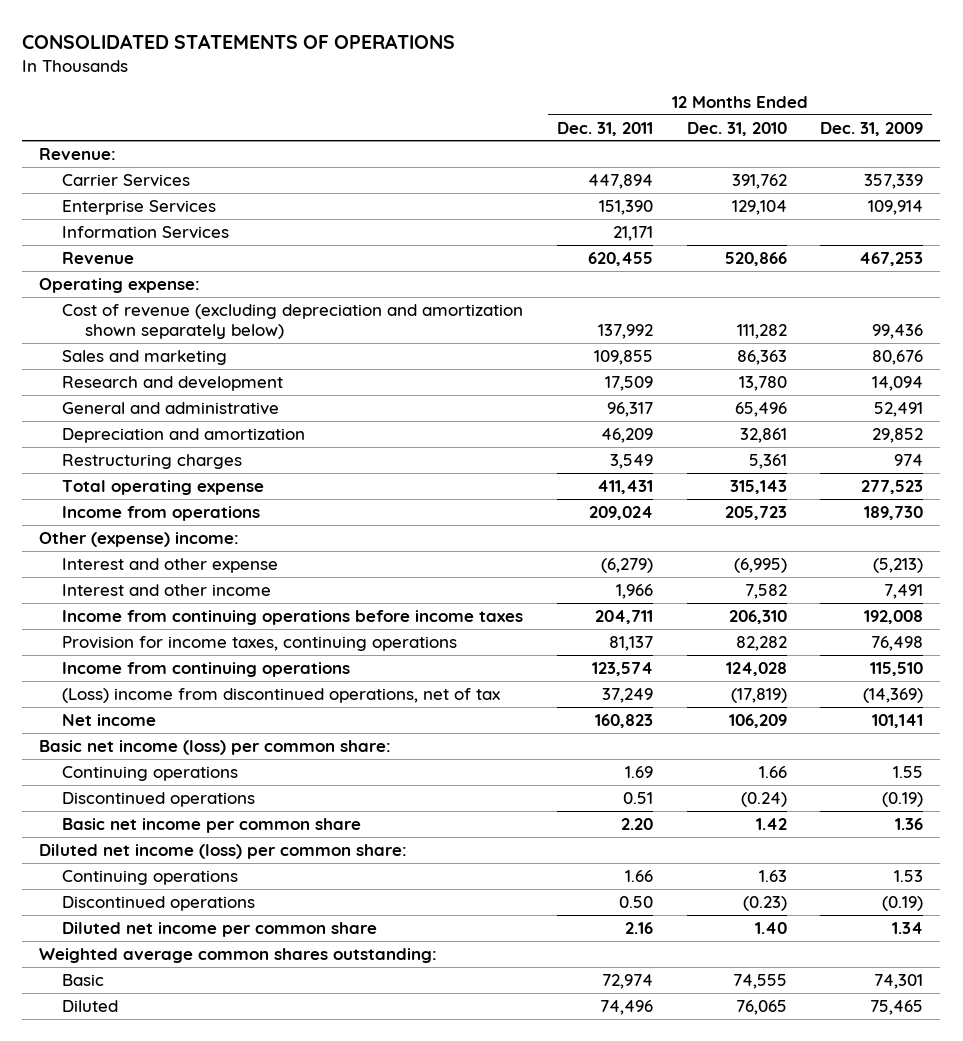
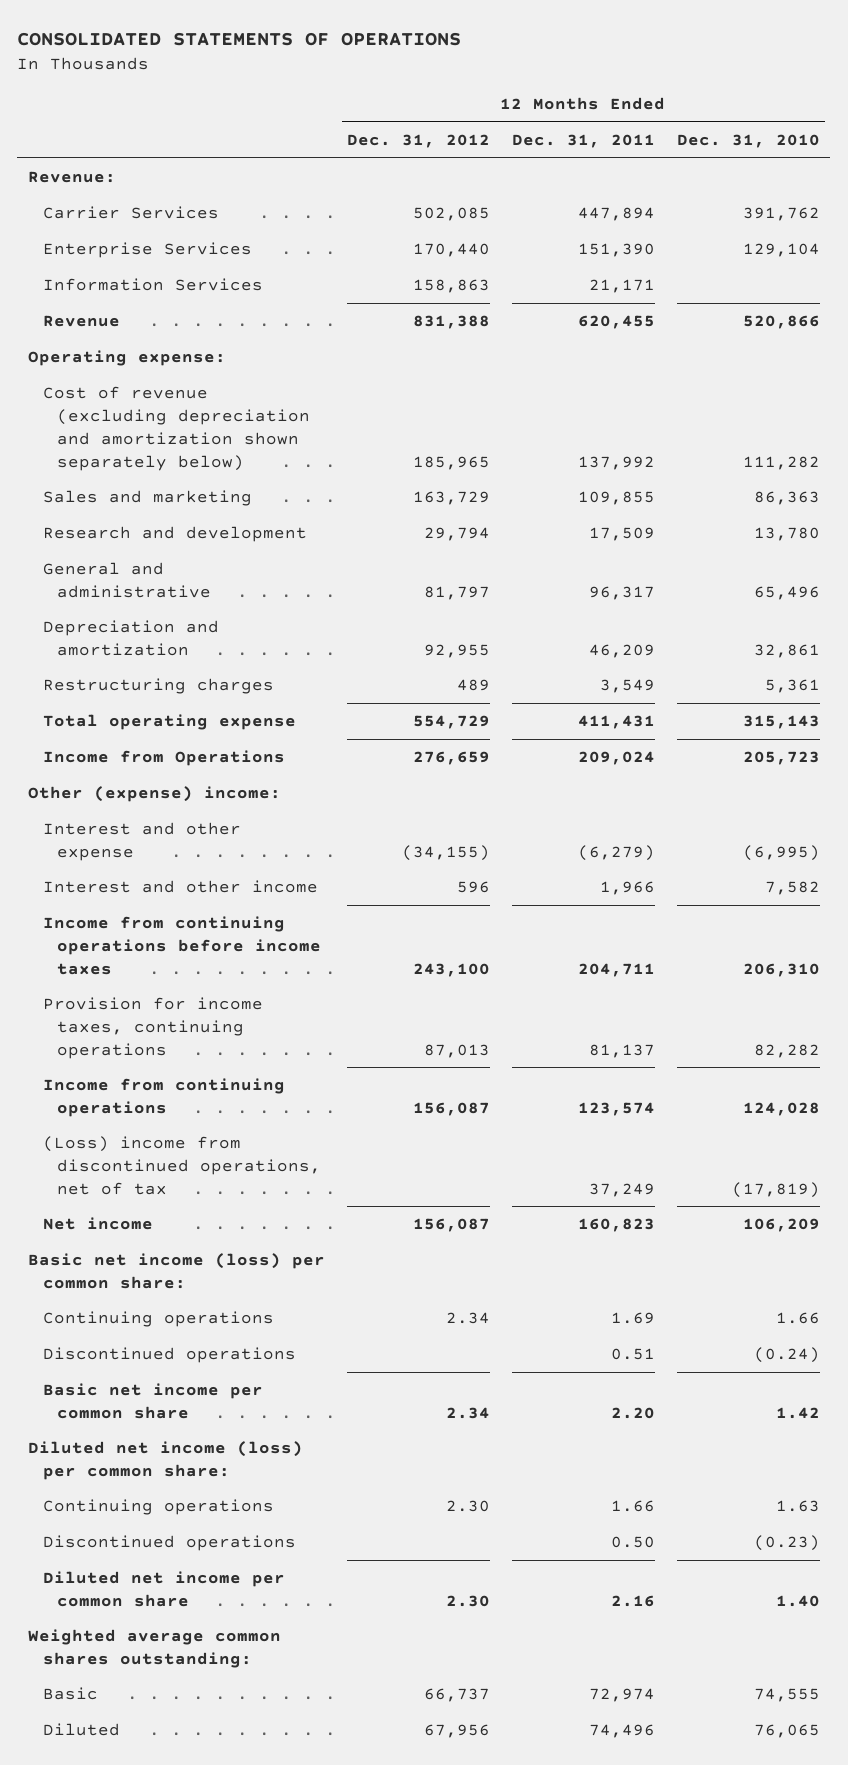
[820,121,924,136] Dec. 31, 2009 -> none
none -> [347,133,491,148] Dec. 31, 2012
[61,505,260,521] Income from operations -> [42,750,285,767] Income from Operations

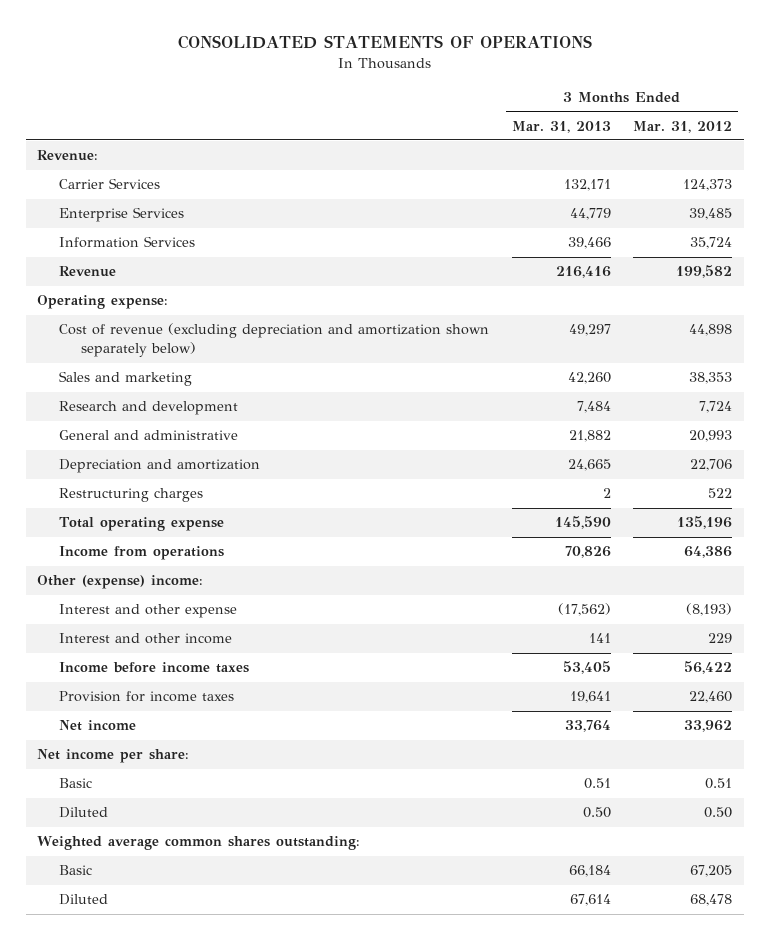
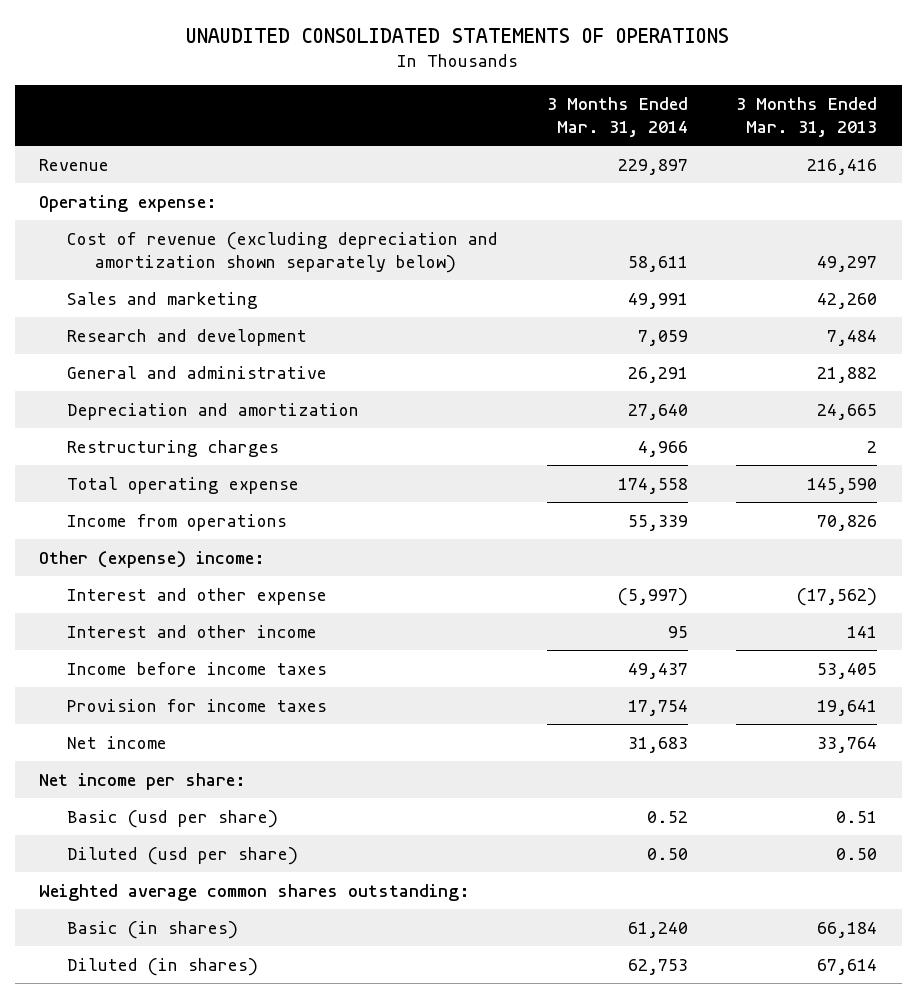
[177,35,592,50] CONSOLIDATED STATEMENTS OF OPERATIONS -> [186,27,730,43] UNAUDITED CONSOLIDATED STATEMENTS OF OPERATIONS
[633,120,733,133] Mar. 31, 2012 -> none
none -> [546,96,688,137] 3 Months Ended Mar. 31, 2014
[37,150,99,162] Revenue: -> none
[59,178,161,190] Carrier Services -> none
[59,207,185,223] Enterprise Services -> none
[59,236,196,249] Information Services -> none
[59,778,93,789] Basic -> [67,809,279,828] Basic (usd per share)
[59,807,109,819] Diluted -> [67,846,299,865] Diluted (usd per share)
[59,865,93,876] Basic -> [67,920,239,939] Basic (in shares)
[59,894,109,906] Diluted -> [67,957,259,976] Diluted (in shares)

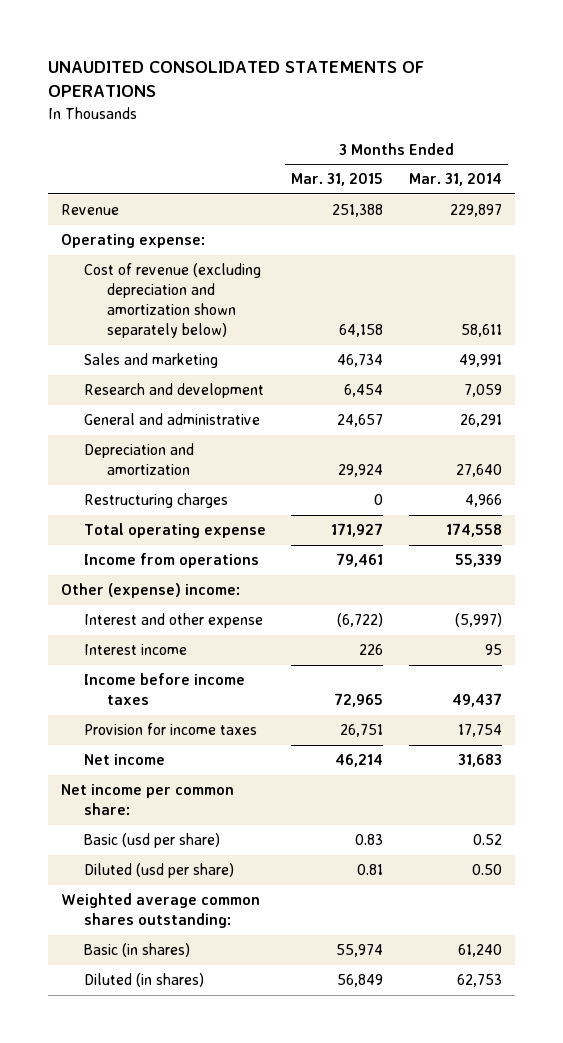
[736,96,878,137] 3 Months Ended Mar. 31, 2013 -> none
none -> [291,173,384,187] Mar. 31, 2015
[67,624,318,638] Interest and other income -> [84,644,188,656] Interest income
[39,772,247,790] Net income per share: -> [61,784,235,816] Net income per common share:

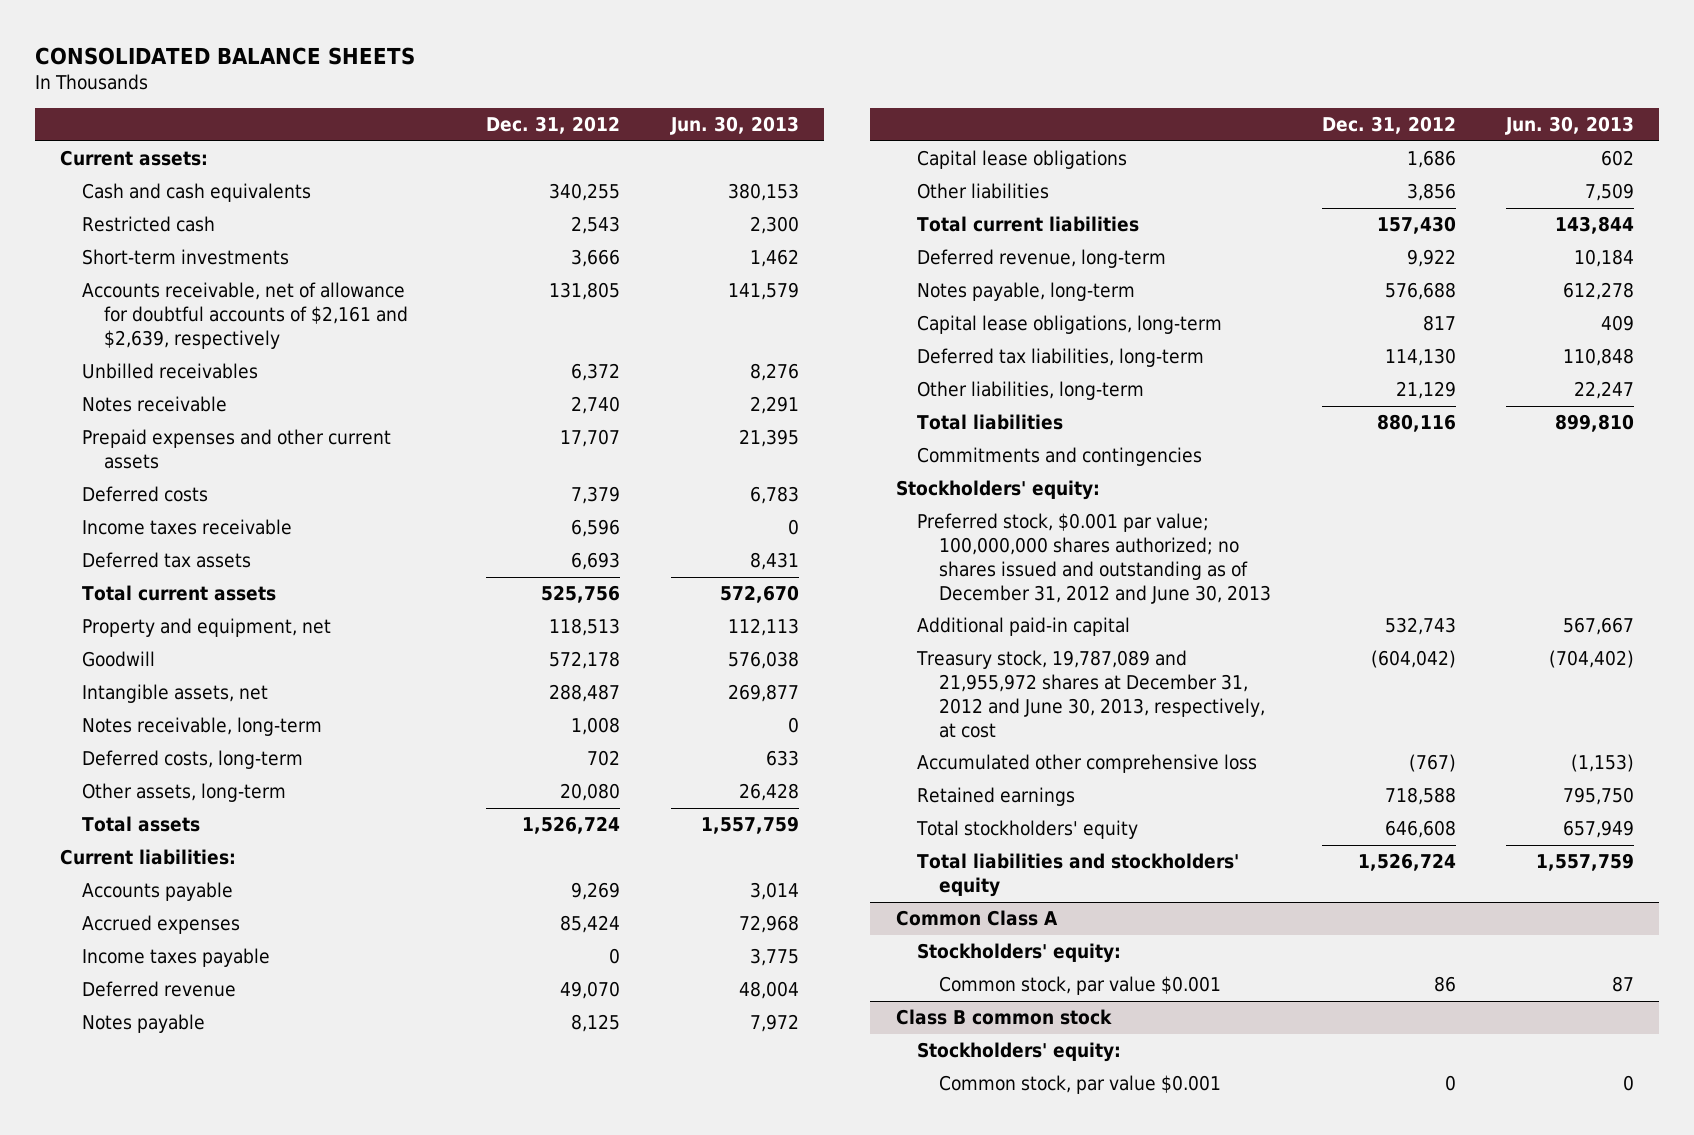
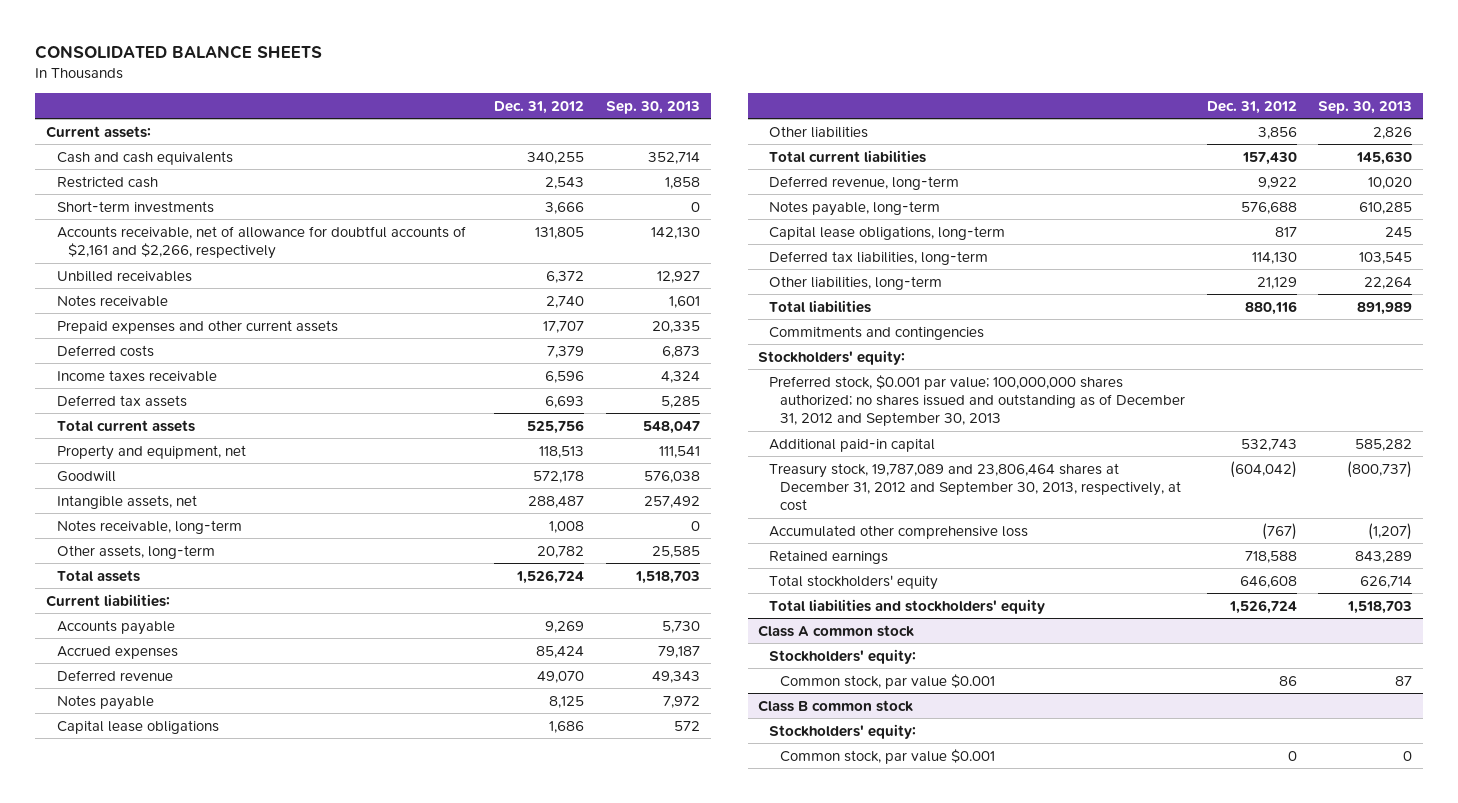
[669,115,799,135] Jun. 30, 2013 -> none
none -> [605,100,700,114] Sep. 30, 2013
[82,282,409,349] Accounts receivable, net of allowance for doubtful accounts of $2,161 and $2,639, respectively -> [56,225,466,260] Accounts receivable, net of allowance for doubtful accounts of $2,161 and $2,266, respectively
[82,750,304,770] Deferred costs, long-term -> none
[560,783,621,802] 20,080 -> [537,545,585,558] 20,782
[82,948,271,968] Income taxes payable -> none
[917,513,1272,604] Preferred stock, $0.001 par value; 100,000,000 shares authorized; no shares issued and outstanding as of December 31, 2012 and June 30, 2013 -> [769,374,1186,427] Preferred stock, $0.001 par value; 100,000,000 shares authorized; no shares issued and outstanding as of December 31, 2012 and September 30, 2013
[916,650,1266,738] Treasury stock, 19,787,089 and 21,955,972 shares at December 31, 2012 and June 30, 2013, respectively, at cost -> [769,462,1182,512] Treasury stock, 19,787,089 and 23,806,464 shares at December 31, 2012 and September 30, 2013, respectively, at cost
[895,910,1058,927] Common Class A -> [758,624,915,637] Class A common stock

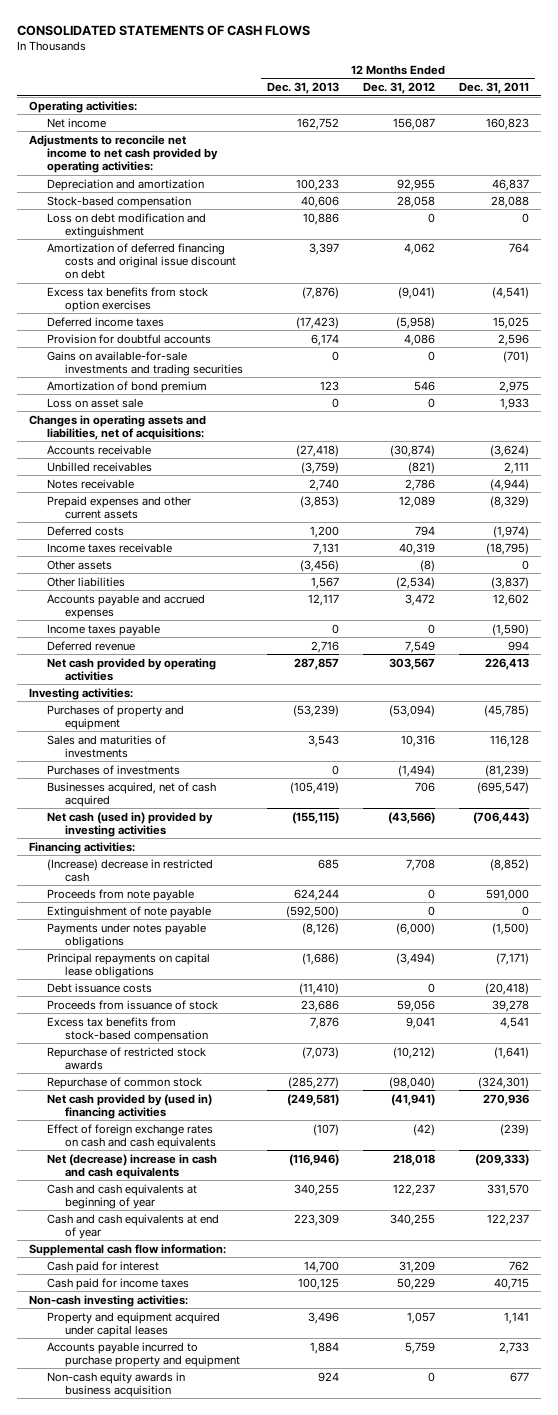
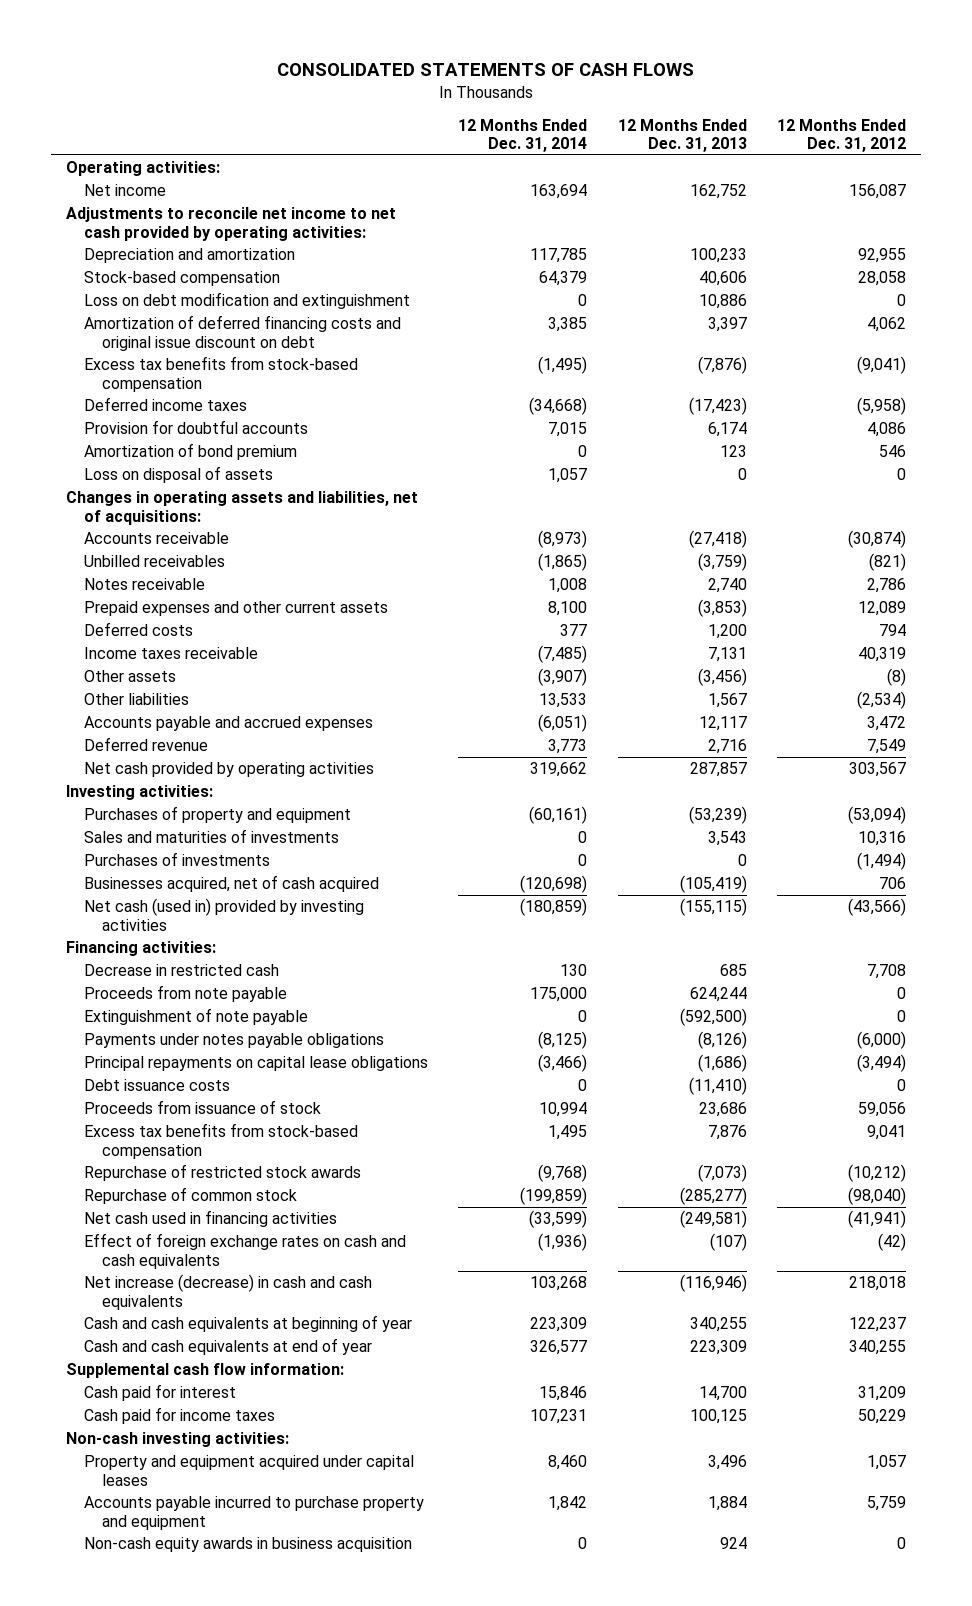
[459,82,530,95] Dec. 31, 2011 -> none
none -> [458,118,588,153] 12 Months Ended Dec. 31, 2014
[47,286,209,312] Excess tax benefits from stock option exercises -> [84,356,359,392] Excess tax benefits from stock-based compensation
[47,350,244,376] Gains on available-for-sale investments and trading securities -> none
[47,397,144,408] Loss on asset sale -> [84,466,274,484] Loss on disposal of assets
[47,623,161,636] Income taxes payable -> none
[47,858,214,882] (Increase) decrease in restricted cash -> [84,964,280,977] Decrease in restricted cash
[47,1093,213,1119] Net cash provided by (used in) financing activities -> [84,1210,338,1228] Net cash used in financing activities
[47,1153,218,1179] Net (decrease) increase in cash and cash equivalents -> [84,1274,373,1310] Net increase (decrease) in cash and cash equivalents

